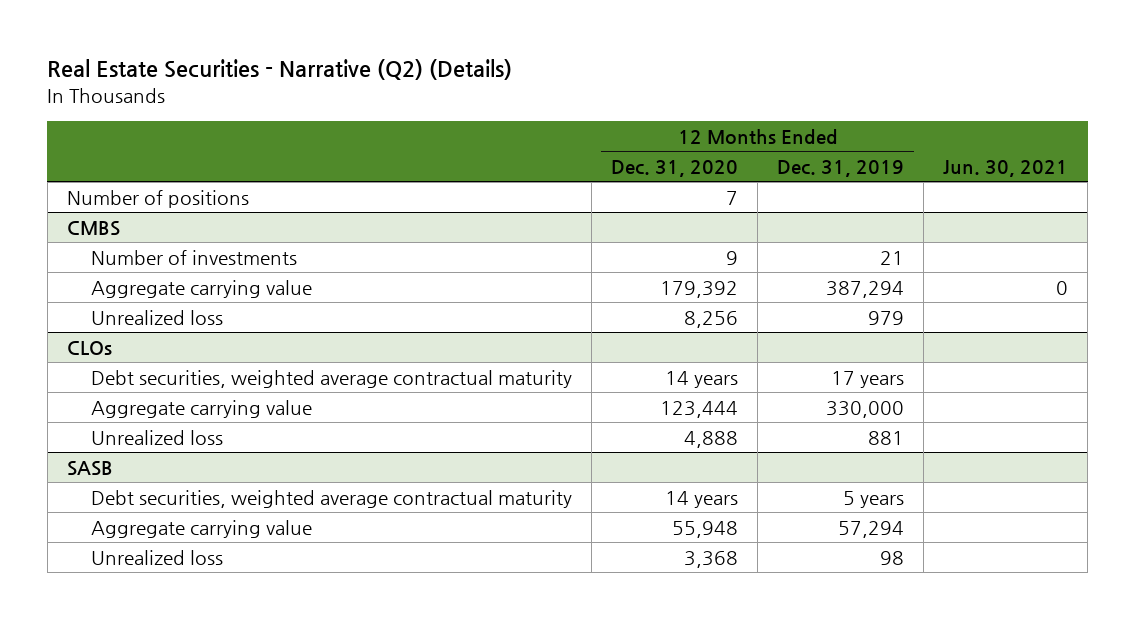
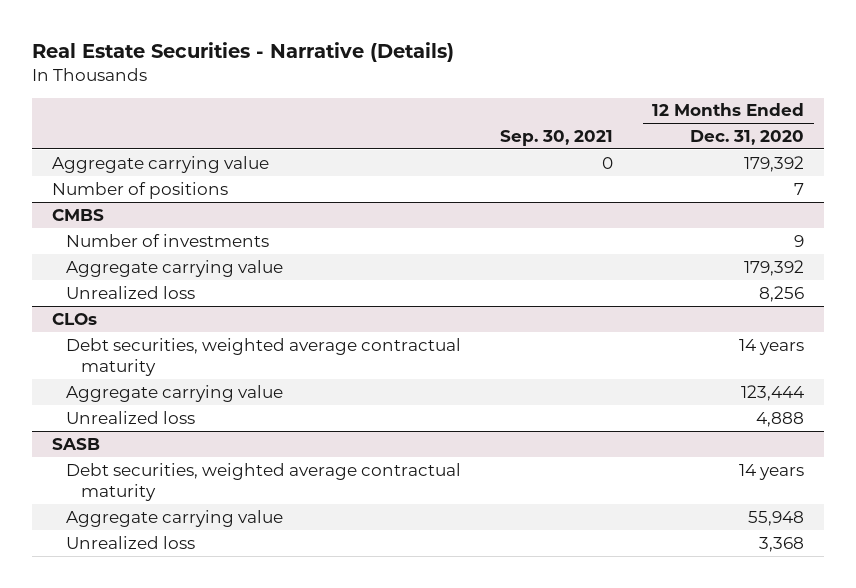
[47,59,513,81] Real Estate Securities - Narrative (Q2) (Details) -> [32,42,455,63] Real Estate Securities - Narrative (Details)
[777,159,905,177] Dec. 31, 2019 -> none
[943,159,1069,177] Jun. 30, 2021 -> none
none -> [500,130,614,147] Sep. 30, 2021
none -> [51,155,269,173] Aggregate carrying value

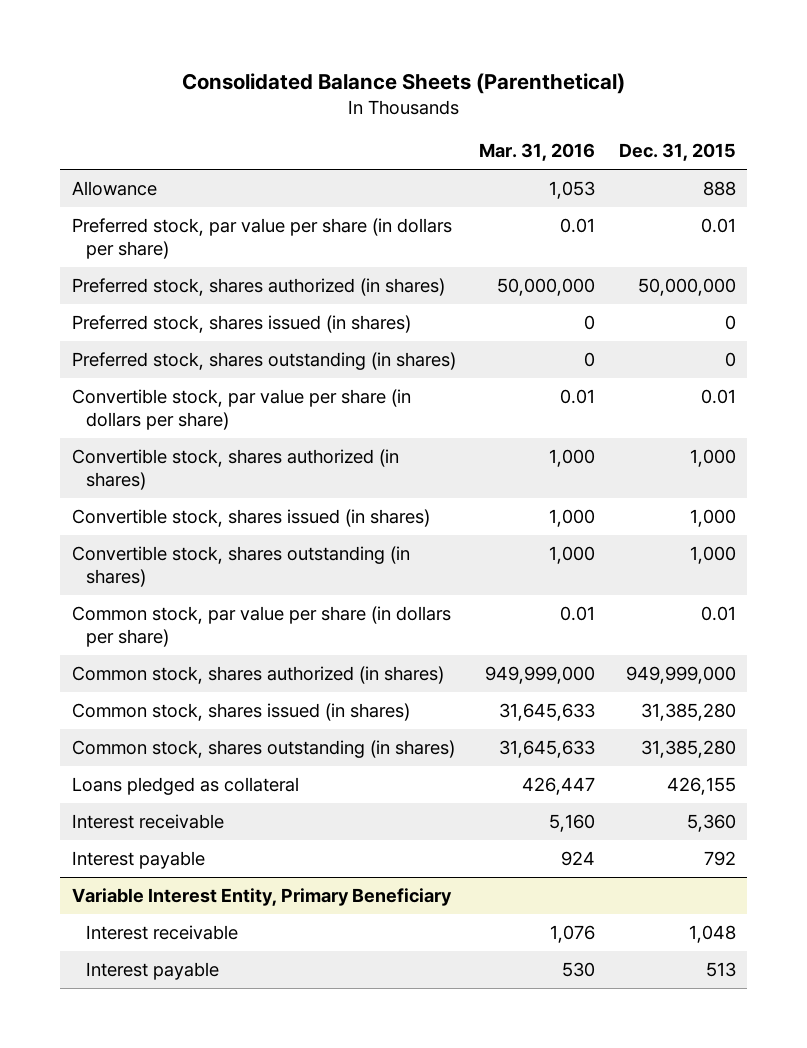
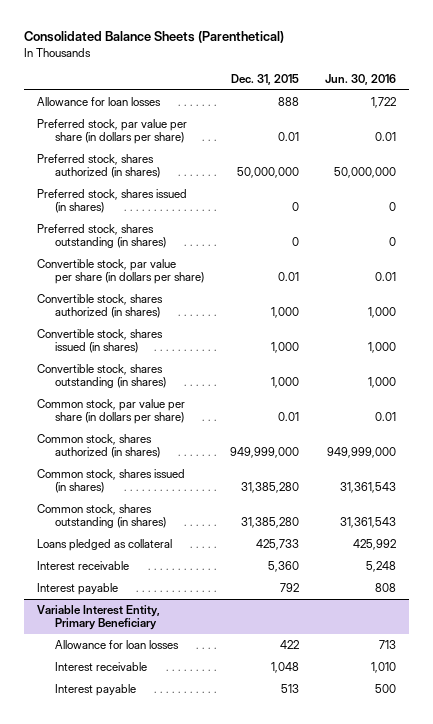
[479,143,596,162] Mar. 31, 2016 -> none
none -> [325,73,397,85] Jun. 30, 2016
[71,180,157,196] Allowance -> [36,96,161,106] Allowance for loan losses
[666,776,736,795] 426,155 -> [255,538,299,550] 425,733
none -> [54,639,179,649] Allowance for loan losses

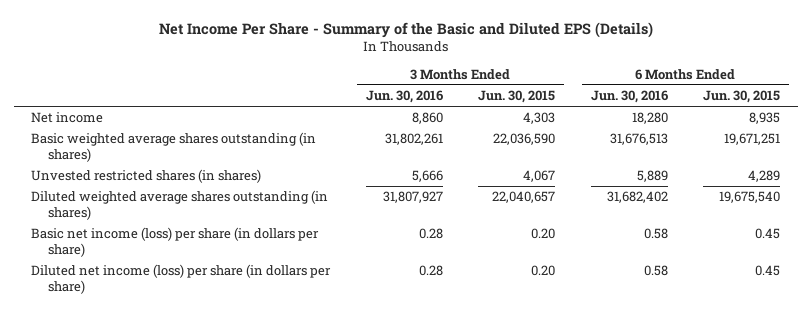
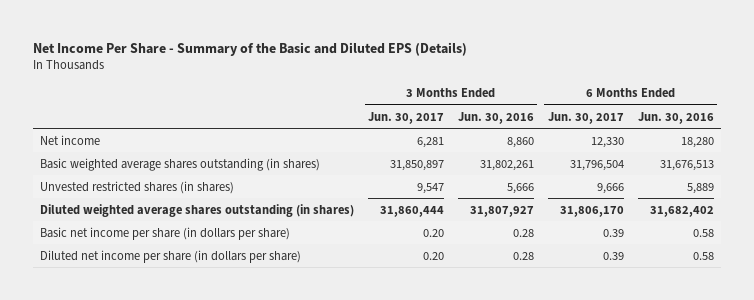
[478,90,556,104] Jun. 30, 2015 -> none
[702,90,780,104] Jun. 30, 2015 -> none
none -> [368,111,445,124] Jun. 30, 2017
none -> [547,111,624,124] Jun. 30, 2017
[31,227,320,258] Basic net income (loss) per share (in dollars per share) -> [40,226,291,240] Basic net income per share (in dollars per share)
[31,264,332,295] Diluted net income (loss) per share (in dollars per share) -> [40,249,302,263] Diluted net income per share (in dollars per share)

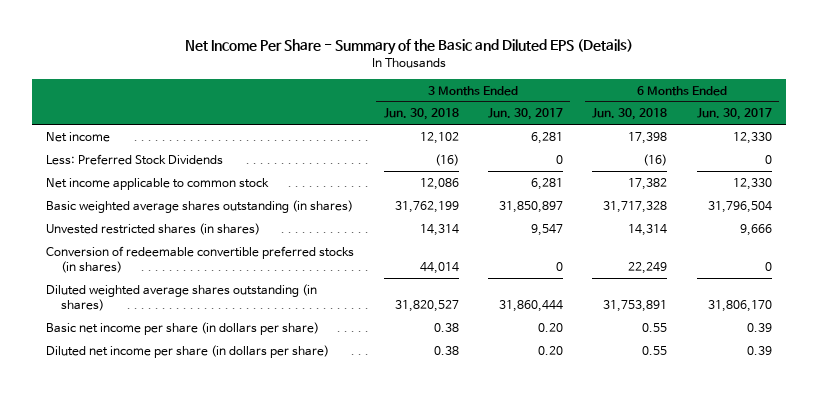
[457,111,534,124] Jun. 30, 2016 -> none
[637,111,714,124] Jun. 30, 2016 -> none
none -> [383,108,459,121] Jun. 30, 2018
none -> [592,108,668,121] Jun. 30, 2018
none -> [46,153,224,165] Less: Preferred Stock Dividends
none -> [46,177,270,190] Net income applicable to common stock
none -> [46,245,355,274] Conversion of redeemable convertible preferred stocks (in shares)

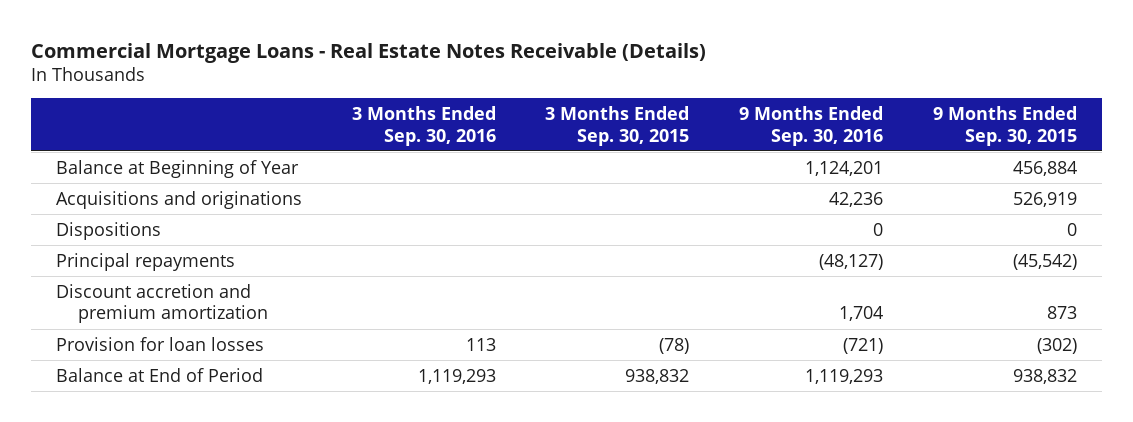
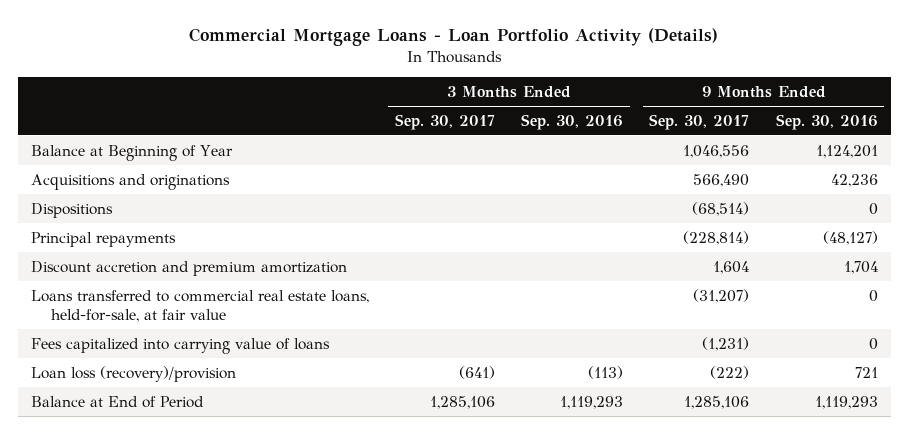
[30,42,706,63] Commercial Mortgage Loans - Real Estate Notes Receivable (Details) -> [189,28,719,47] Commercial Mortgage Loans - Loan Portfolio Activity (Details)
[545,105,690,146] 3 Months Ended Sep. 30, 2015 -> none
[932,105,1077,146] 9 Months Ended Sep. 30, 2015 -> none
none -> [394,113,495,130] Sep. 30, 2017
none -> [649,113,750,130] Sep. 30, 2017
none -> [30,289,369,323] Loans transferred to commercial real estate loans, held-for-sale, at fair value
none -> [30,337,330,354] Fees capitalized into carrying value of loans
[55,336,264,351] Provision for loan losses -> [30,365,236,382] Loan loss (recovery)/provision
[465,337,496,351] 113 -> [588,365,624,379] (113)
[843,337,884,354] (721) -> [854,366,878,378] 721

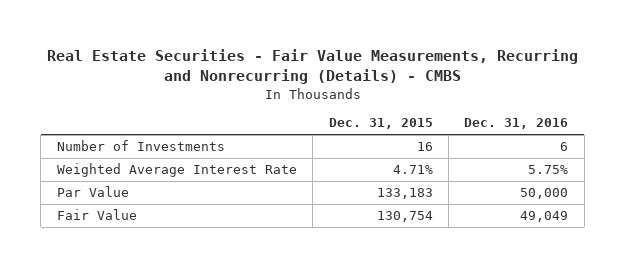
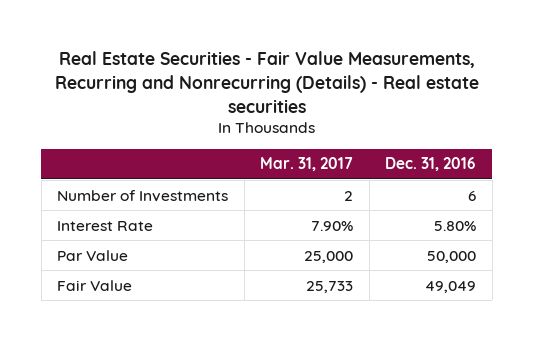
[46,48,578,85] Real Estate Securities - Fair Value Measurements, Recurring and Nonrecurring (Details) - CMBS -> [54,51,479,113] Real Estate Securities - Fair Value Measurements, Recurring and Nonrecurring (Details) - Real estate securities
[328,118,433,130] Dec. 31, 2015 -> none
none -> [260,157,354,172] Mar. 31, 2017
[56,163,297,178] Weighted Average Interest Rate -> [57,220,154,231] Interest Rate
[528,165,569,175] 5.75% -> [434,220,477,231] 5.80%

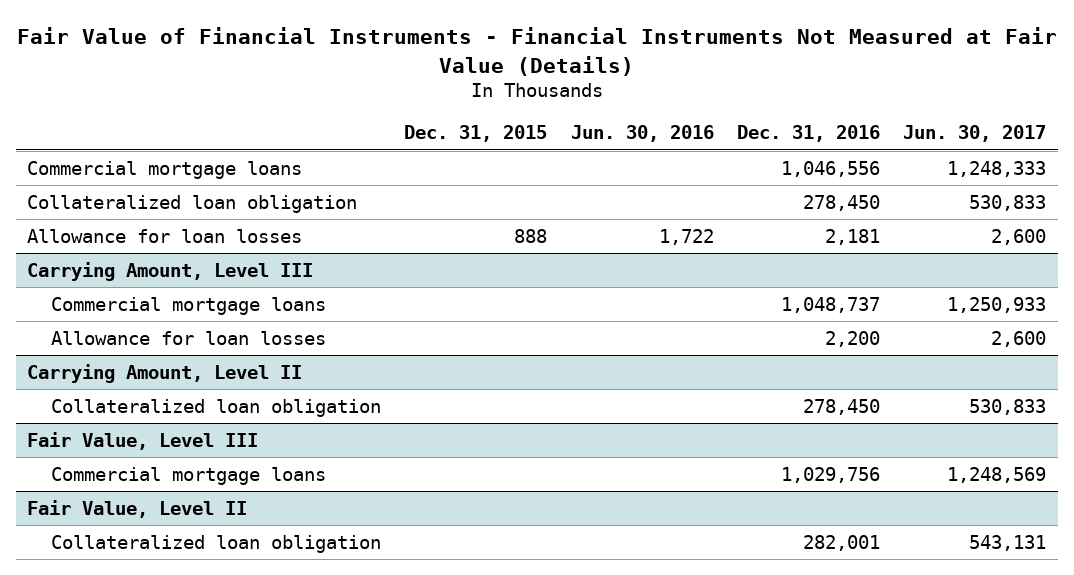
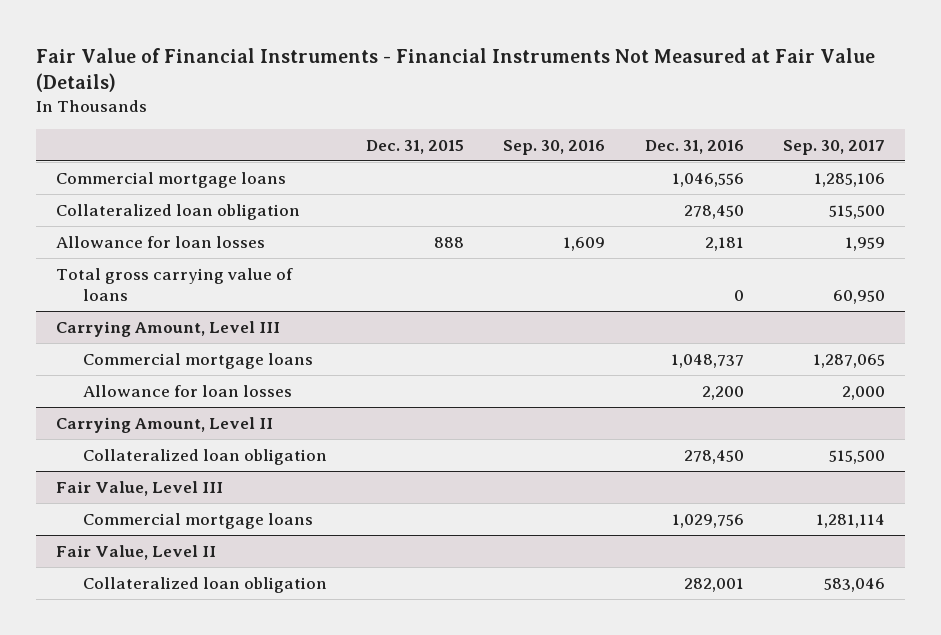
[570,125,714,143] Jun. 30, 2016 -> none
[903,125,1047,143] Jun. 30, 2017 -> none
none -> [503,139,606,155] Sep. 30, 2016
none -> [783,139,886,155] Sep. 30, 2017
none -> [56,267,294,301] Total gross carrying value of loans

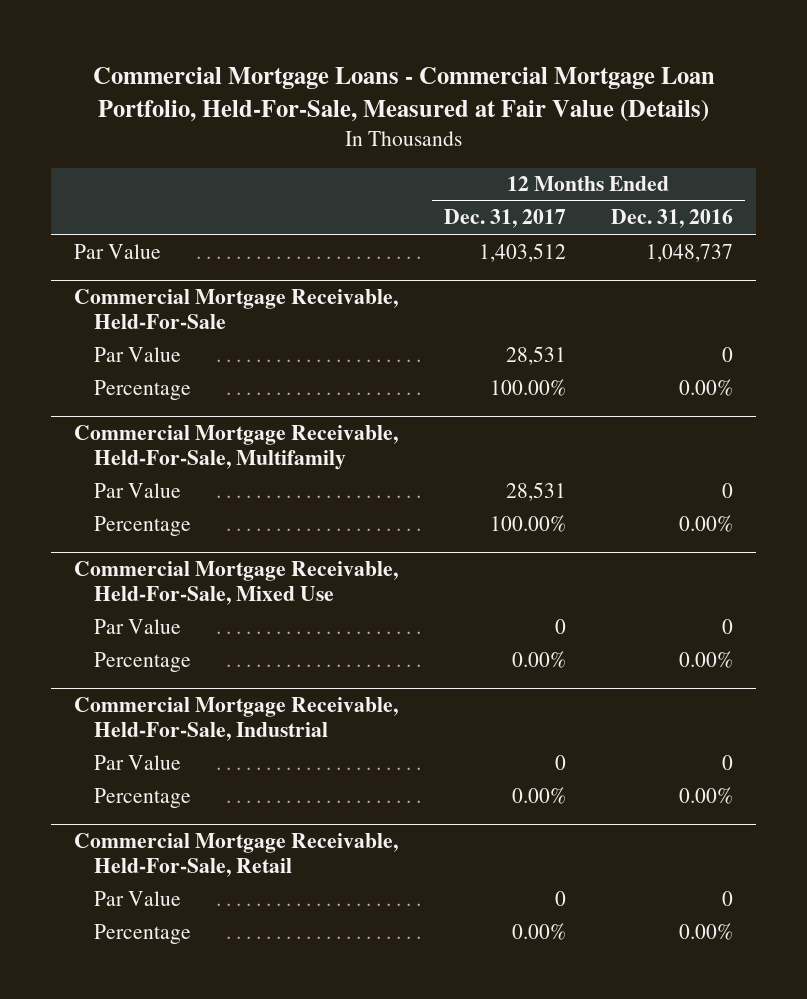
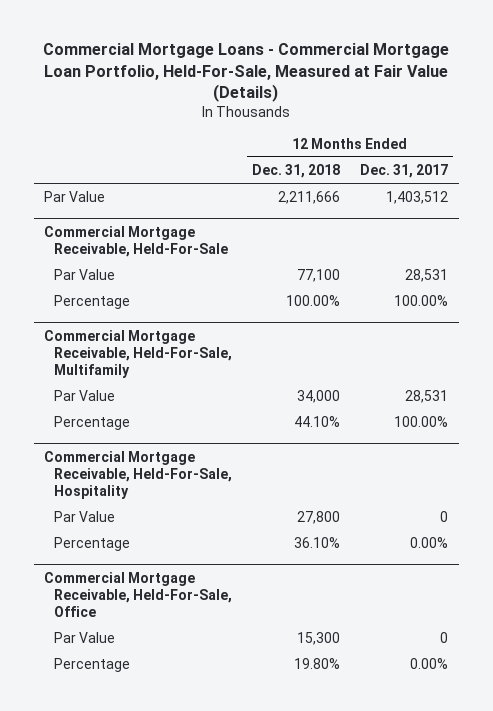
[611,209,734,229] Dec. 31, 2016 -> none
none -> [252,163,341,178] Dec. 31, 2018
[73,561,398,605] Commercial Mortgage Receivable, Held-For-Sale, Mixed Use -> none
[94,618,182,634] Par Value -> none
[94,651,192,672] Percentage -> none
[73,697,398,741] Commercial Mortgage Receivable, Held-For-Sale, Industrial -> [44,450,233,499] Commercial Mortgage Receivable, Held-For-Sale, Hospitality
[73,833,398,877] Commercial Mortgage Receivable, Held-For-Sale, Retail -> [44,571,233,617] Commercial Mortgage Receivable, Held-For-Sale, Office

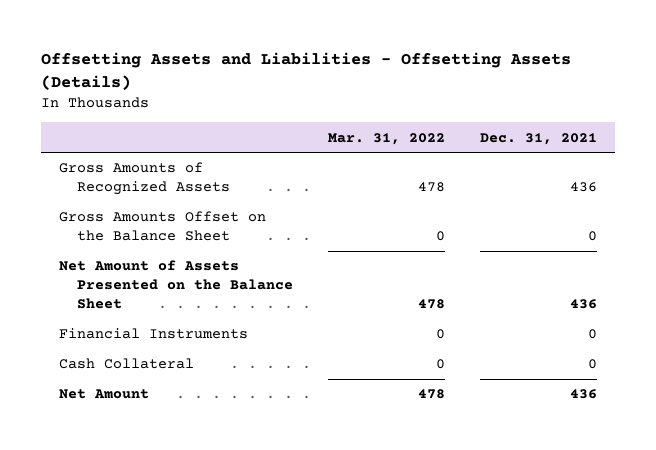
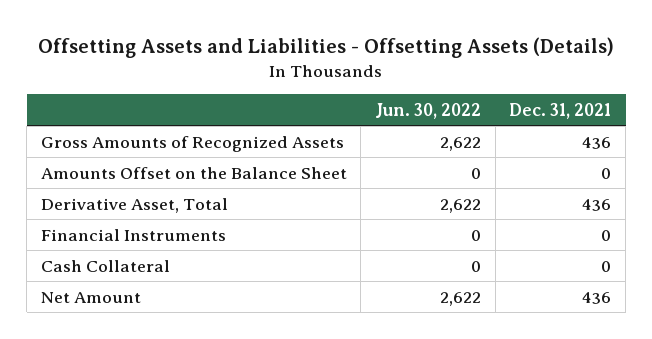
[328,132,446,145] Mar. 31, 2022 -> none
none -> [375,102,482,119] Jun. 30, 2022
[58,211,266,242] Gross Amounts Offset on the Balance Sheet -> [40,166,347,179] Amounts Offset on the Balance Sheet
[58,260,294,310] Net Amount of Assets Presented on the Balance Sheet -> [40,197,228,213] Derivative Asset, Total

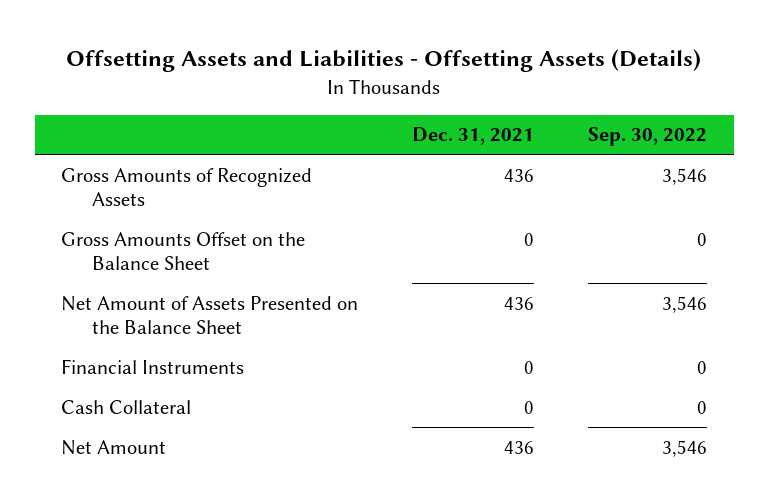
[375,102,482,119] Jun. 30, 2022 -> none
none -> [587,127,707,147] Sep. 30, 2022
[40,166,347,179] Amounts Offset on the Balance Sheet -> [61,231,306,270] Gross Amounts Offset on the Balance Sheet
[40,197,228,213] Derivative Asset, Total -> [61,295,359,334] Net Amount of Assets Presented on the Balance Sheet

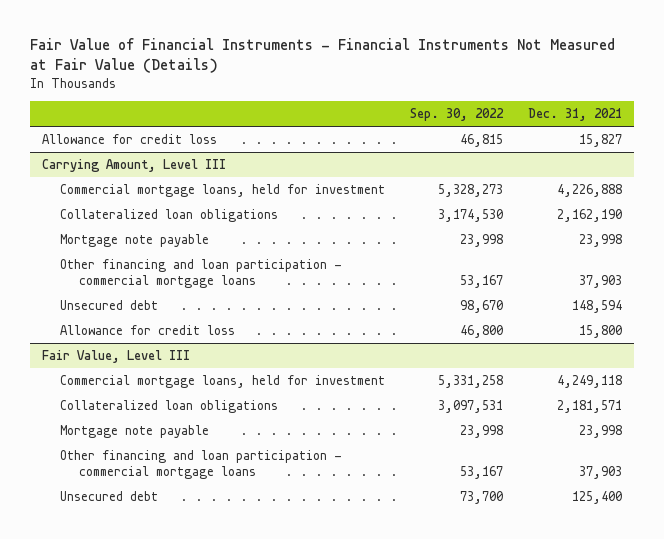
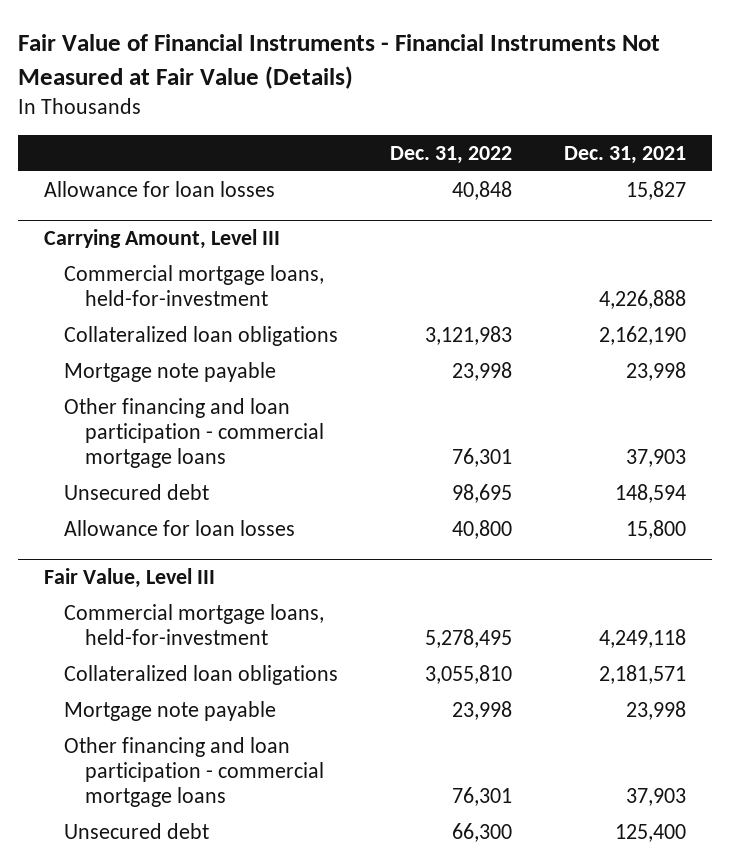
[410,108,505,122] Sep. 30, 2022 -> none
none -> [389,146,512,165] Dec. 31, 2022
[42,134,218,145] Allowance for credit loss -> [43,180,275,197] Allowance for loan losses
[60,184,386,198] Commercial mortgage loans, held for investment -> [64,264,325,307] Commercial mortgage loans, held-for-investment
[60,325,236,336] Allowance for credit loss -> [64,519,296,536] Allowance for loan losses
[60,375,386,389] Commercial mortgage loans, held for investment -> [64,603,325,646] Commercial mortgage loans, held-for-investment

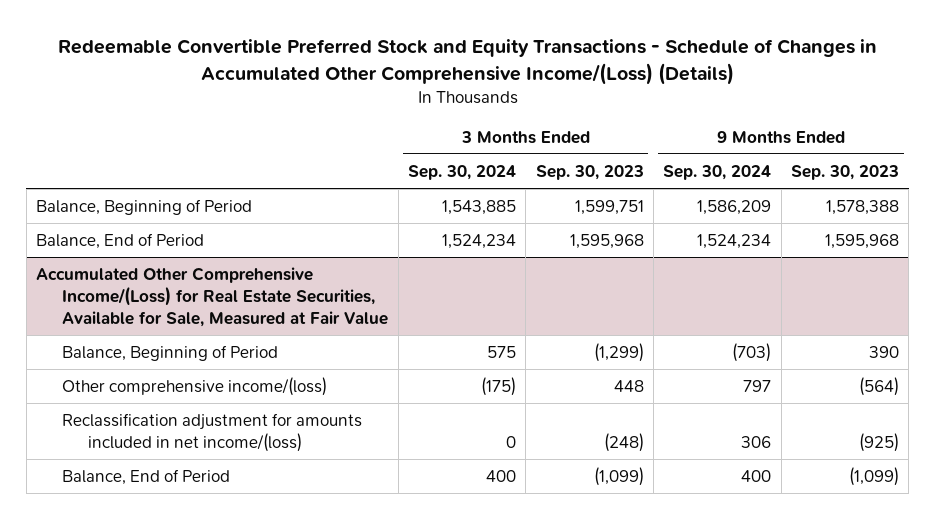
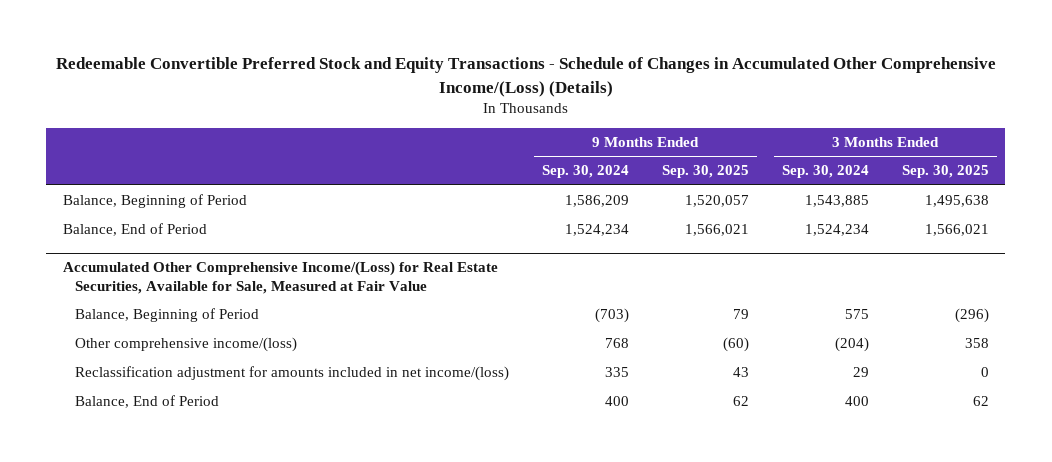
[535,164,644,180] Sep. 30, 2023 -> none
[790,164,899,180] Sep. 30, 2023 -> none
none -> [661,165,749,179] Sep. 30, 2025
none -> [901,165,989,179] Sep. 30, 2025
[480,376,516,396] (175) -> [834,337,869,353] (204)
[743,379,772,392] 797 -> [604,338,629,349] 768
[505,435,516,448] 0 -> [852,367,869,378] 29
[741,435,772,448] 306 -> [604,367,629,378] 335

